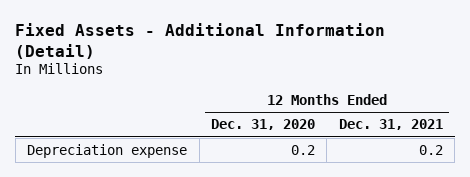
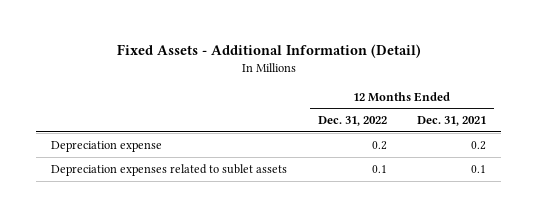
[211,119,316,131] Dec. 31, 2020 -> none
none -> [317,116,387,127] Dec. 31, 2022
none -> [51,163,288,176] Depreciation expenses related to sublet assets

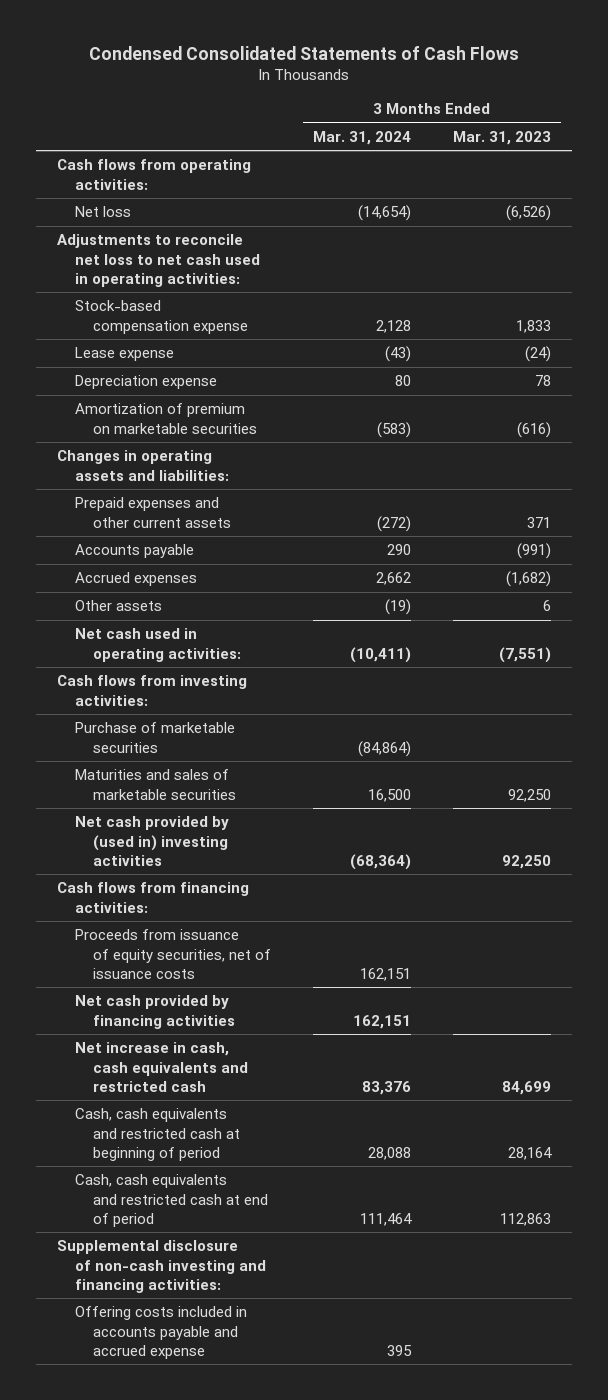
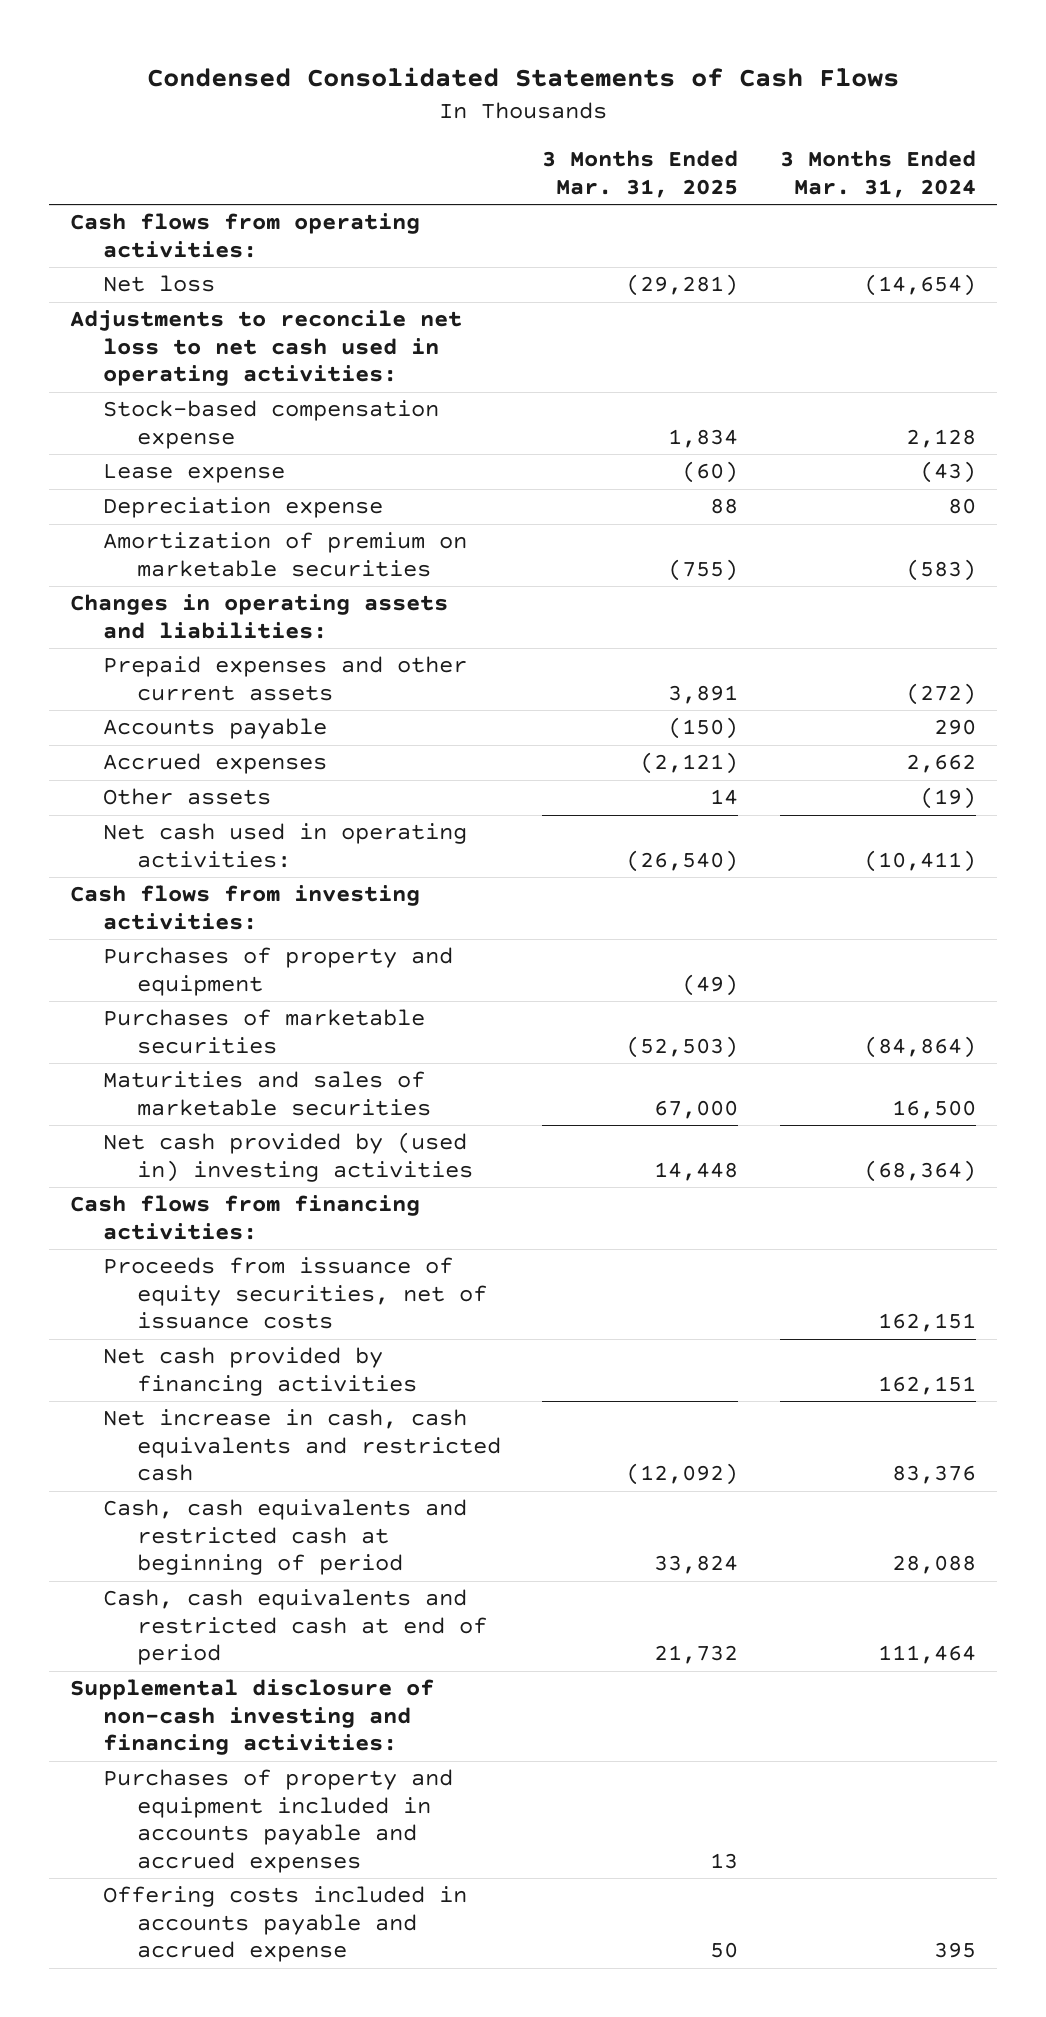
[452,130,551,145] Mar. 31, 2023 -> none
none -> [542,150,739,198] 3 Months Ended Mar. 31, 2025
none -> [103,947,454,996] Purchases of property and equipment
[75,722,236,753] Purchase of marketable securities -> [103,1009,426,1054] Purchases of marketable securities
none -> [103,1769,454,1873] Purchases of property and equipment included in accounts payable and accrued expenses

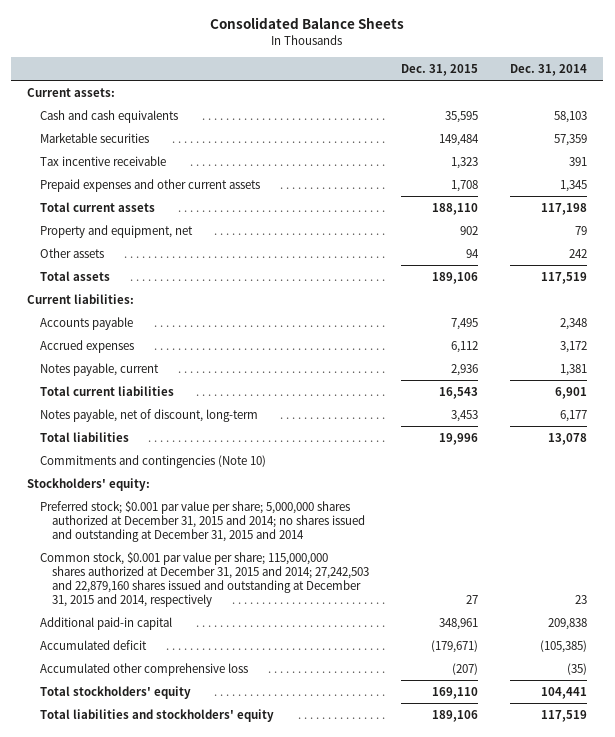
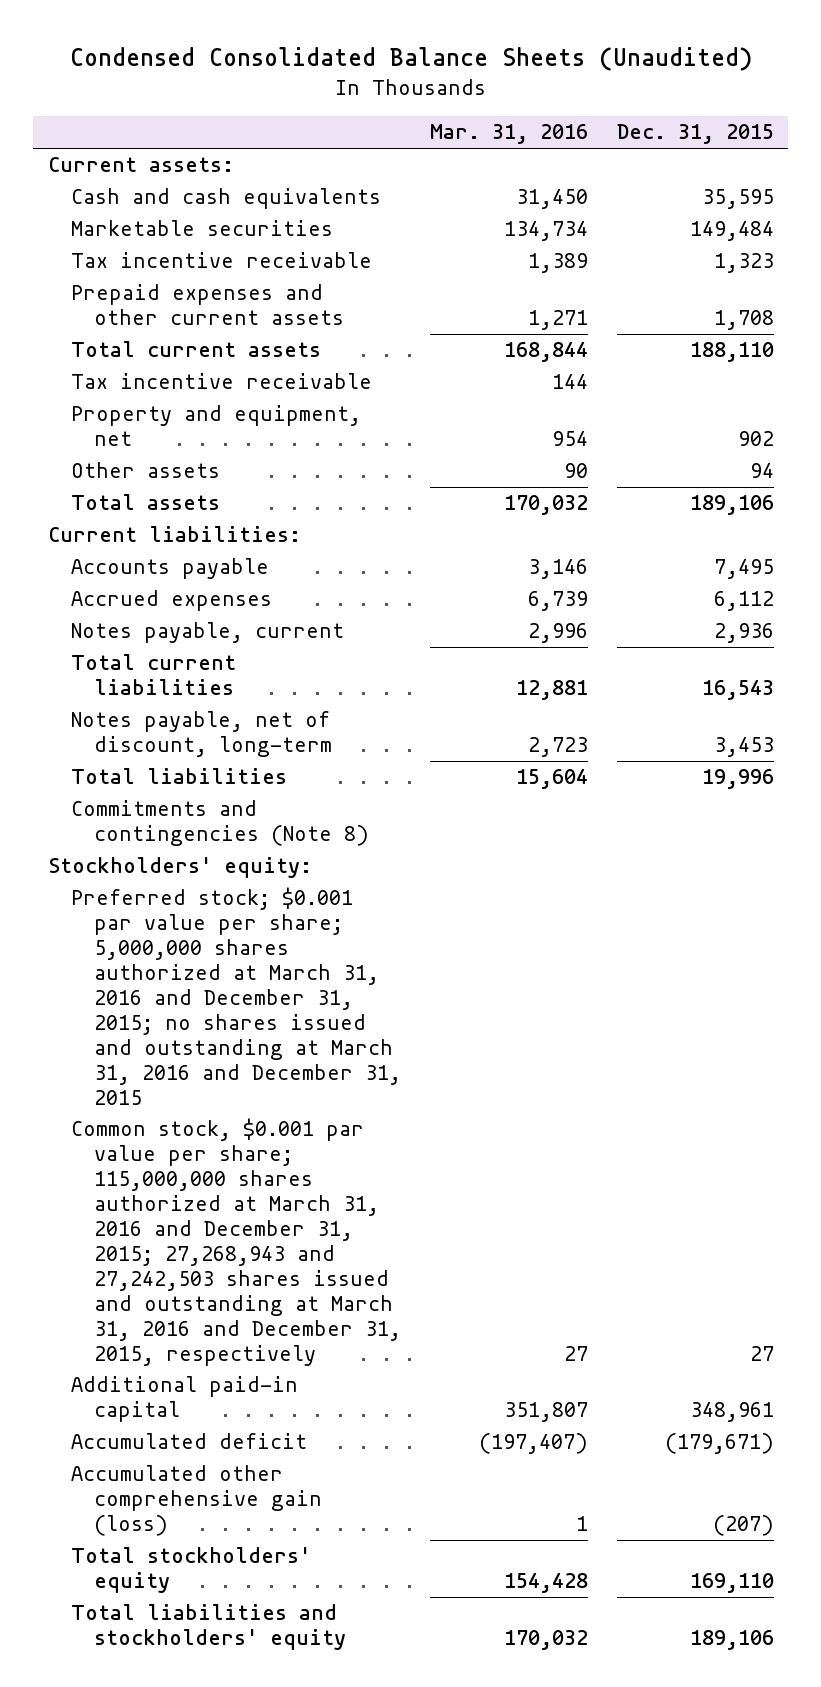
[210,17,405,30] Consolidated Balance Sheets -> [69,47,752,72] Condensed Consolidated Balance Sheets (Unaudited)
[510,63,588,76] Dec. 31, 2014 -> none
none -> [429,124,588,145] Mar. 31, 2016
none -> [70,373,372,390] Tax incentive receivable
[39,454,266,468] Commitments and contingencies (Note 10) -> [70,800,369,847] Commitments and contingencies (Note 8)
[39,500,366,543] Preferred stock; $0.001 par value per share; 5,000,000 shares authorized at December 31, 2015 and 2014; no shares issued and outstanding at December 31, 2015 and 2014 -> [70,887,401,1105] Preferred stock; $0.001 par value per share; 5,000,000 shares authorized at March 31, 2016 and December 31, 2015; no shares issued and outstanding at March 31, 2016 and December 31, 2015
[39,551,370,608] Common stock, $0.001 par value per share; 115,000,000 shares authorized at December 31, 2015 and 2014; 27,242,503 and 22,879,160 shares issued and outstanding at December 31, 2015 and 2014, respectively -> [70,1118,401,1366] Common stock, $0.001 par value per share; 115,000,000 shares authorized at March 31, 2016 and December 31, 2015; 27,268,943 and 27,242,503 shares issued and outstanding at March 31, 2016 and December 31, 2015, respectively
[39,662,248,676] Accumulated other comprehensive loss -> [70,1465,322,1537] Accumulated other comprehensive gain (loss)

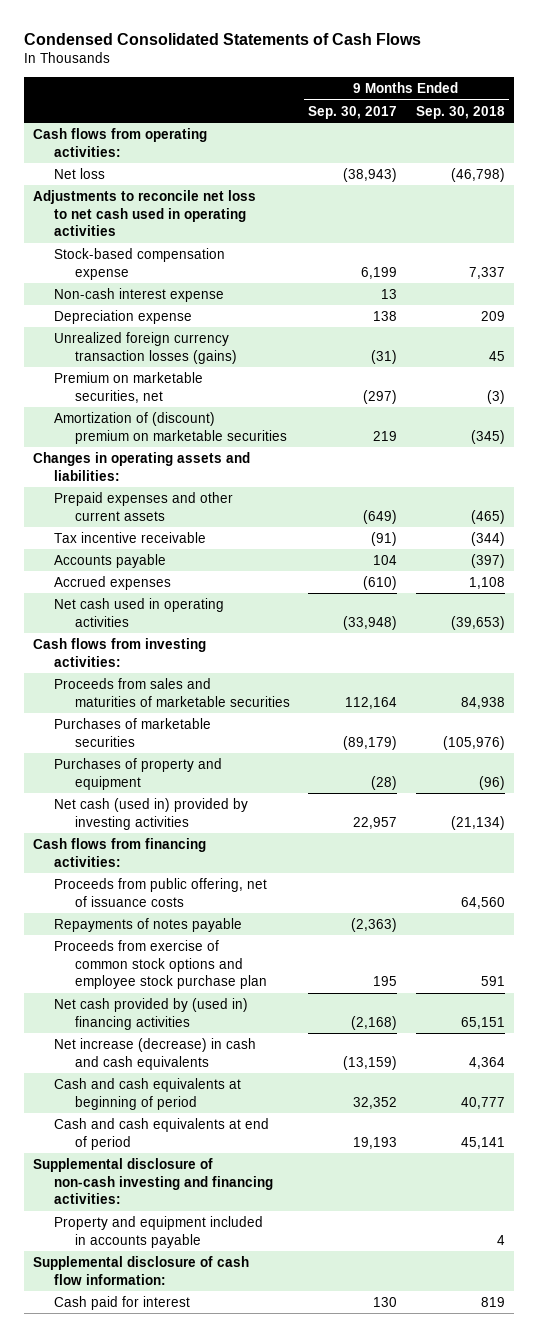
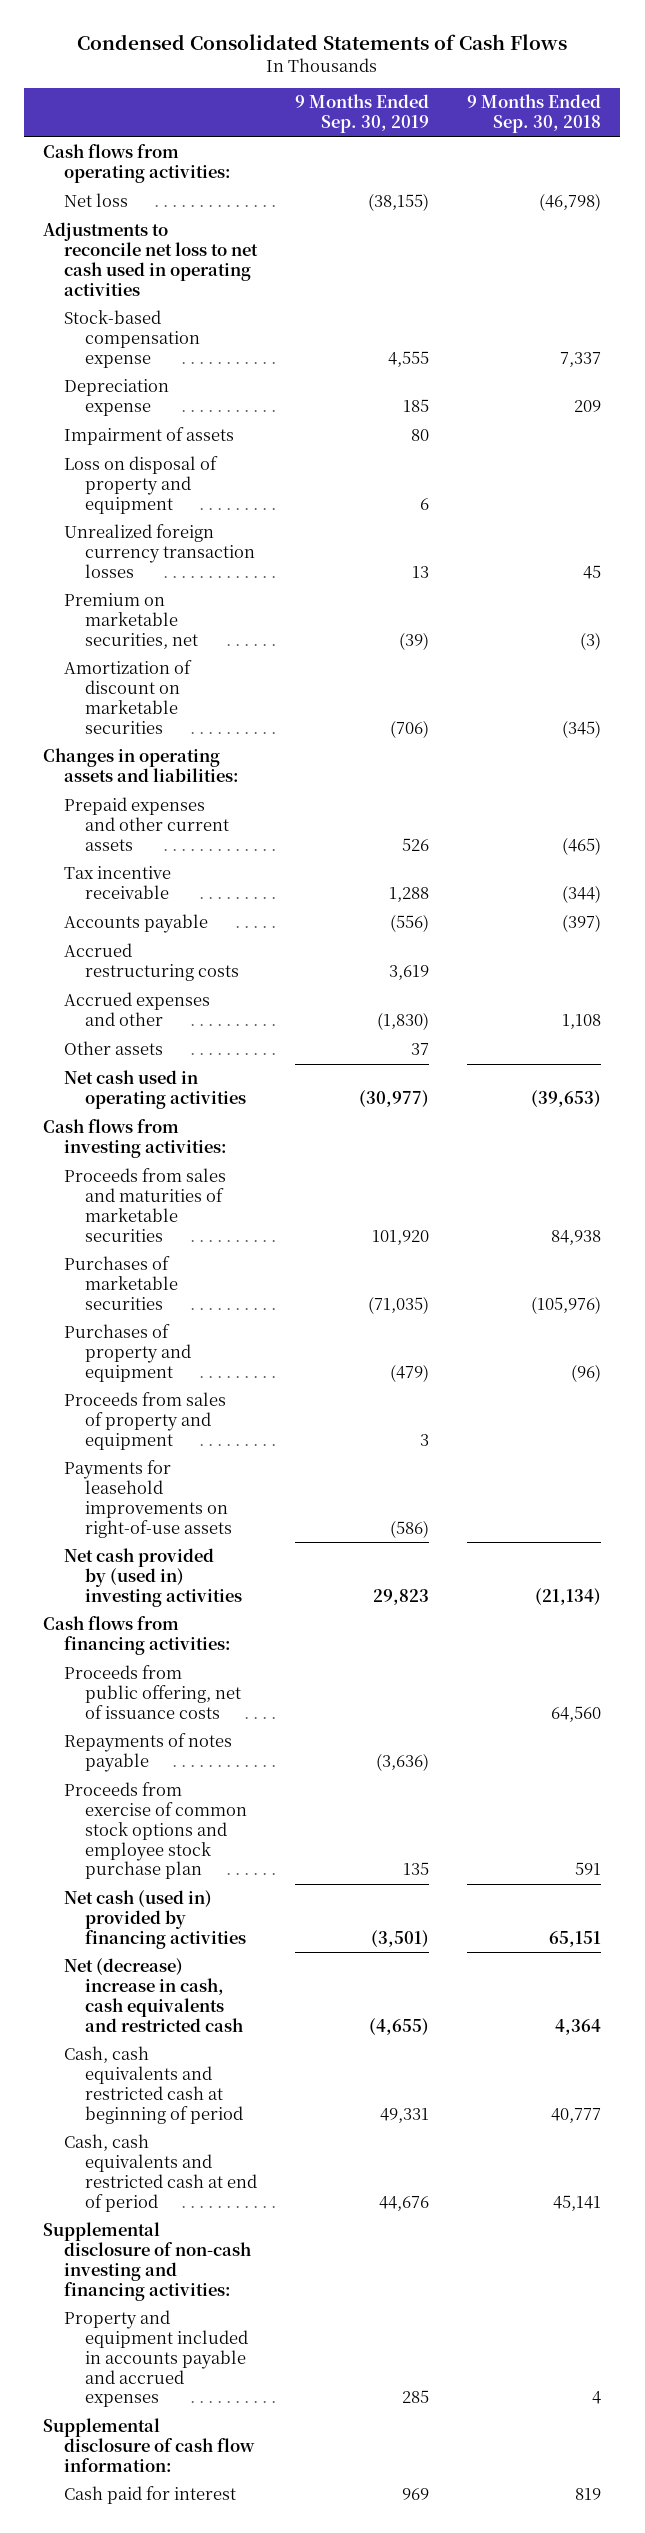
[308,105,398,119] Sep. 30, 2017 -> none
none -> [295,94,430,134] 9 Months Ended Sep. 30, 2019
[53,287,224,302] Non-cash interest expense -> none
none -> [63,427,234,446] Impairment of assets
none -> [63,456,218,514] Loss on disposal of property and equipment
[53,331,237,364] Unrealized foreign currency transaction losses (gains) -> [63,524,255,578] Unrealized foreign currency transaction losses
[53,411,287,444] Amortization of (discount) premium on marketable securities -> [63,660,192,734] Amortization of discount on marketable securities
none -> [63,943,239,982] Accrued restructuring costs
[53,575,171,590] Accrued expenses -> [63,992,210,1027] Accrued expenses and other
none -> [63,1041,163,1056] Other assets
none -> [63,1392,226,1450] Proceeds from sales of property and equipment
none -> [63,1460,232,1538] Payments for leasehold improvements on right-of-use assets
[53,797,248,830] Net cash (used in) provided by investing activities -> [63,1548,242,1607] Net cash provided by (used in) investing activities
[53,997,248,1030] Net cash provided by (used in) financing activities -> [63,1890,246,1949] Net cash (used in) provided by financing activities
[53,1037,256,1070] Net increase (decrease) in cash and cash equivalents -> [63,1958,243,2032] Net (decrease) increase in cash, cash equivalents and restricted cash
[53,1077,241,1110] Cash and cash equivalents at beginning of period -> [63,2046,243,2124] Cash, cash equivalents and restricted cash at beginning of period
[53,1117,269,1150] Cash and cash equivalents at end of period -> [63,2134,257,2212] Cash, cash equivalents and restricted cash at end of period
[53,1215,263,1248] Property and equipment included in accounts payable -> [63,2310,248,2408] Property and equipment included in accounts payable and accrued expenses

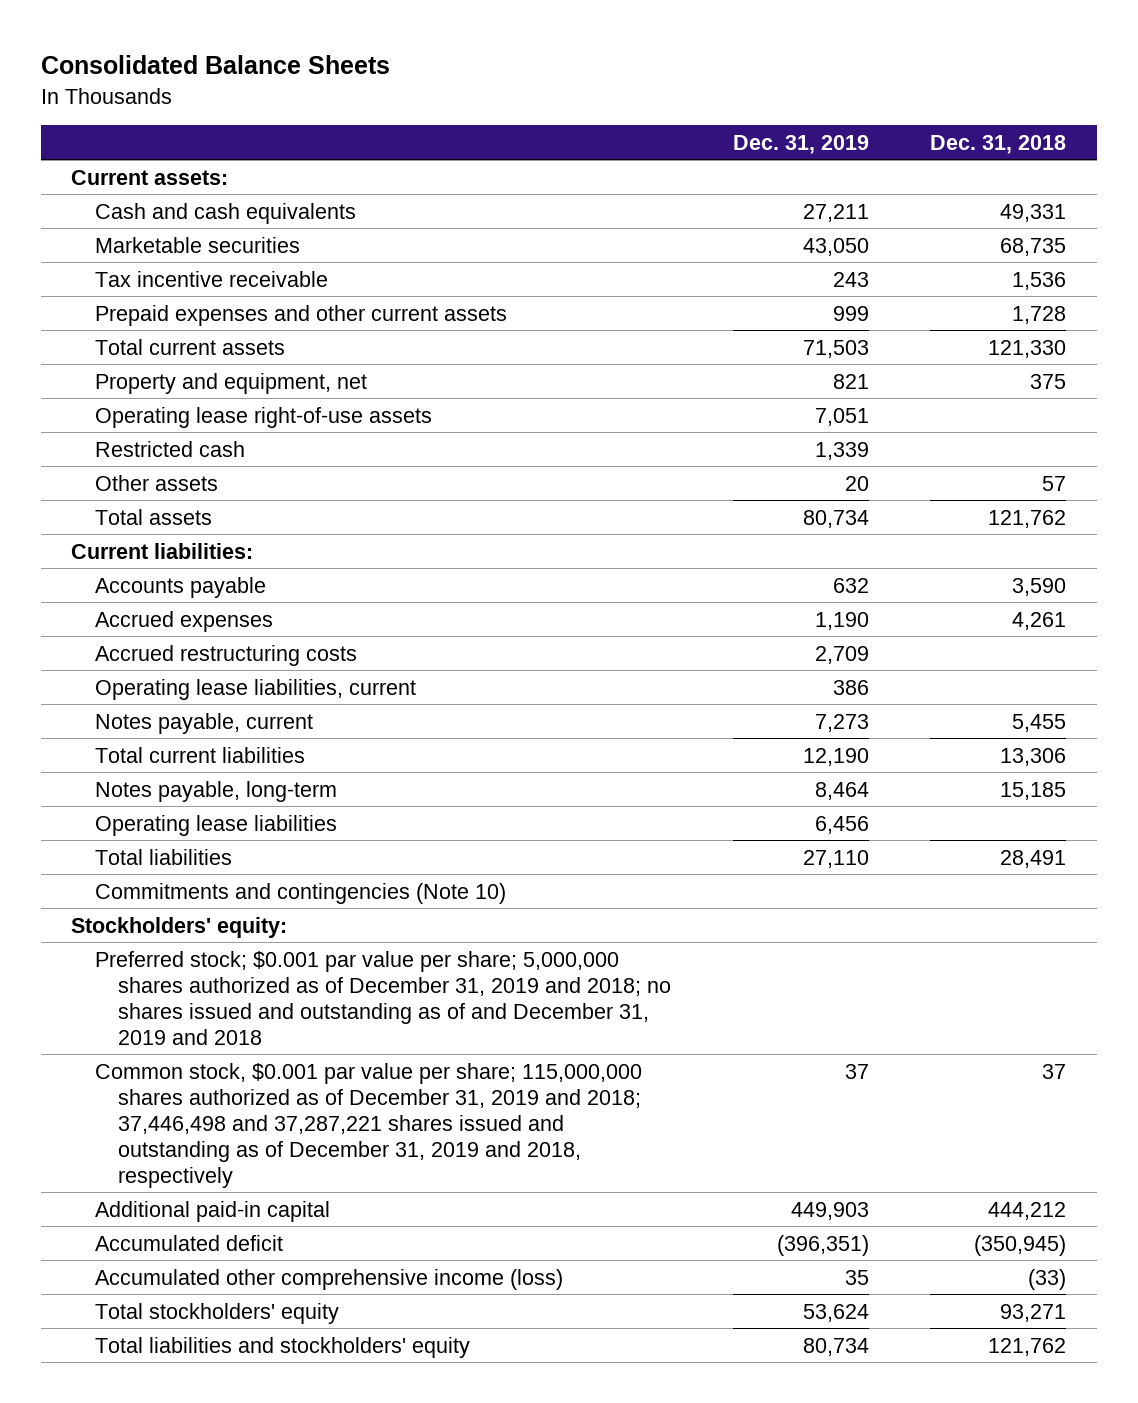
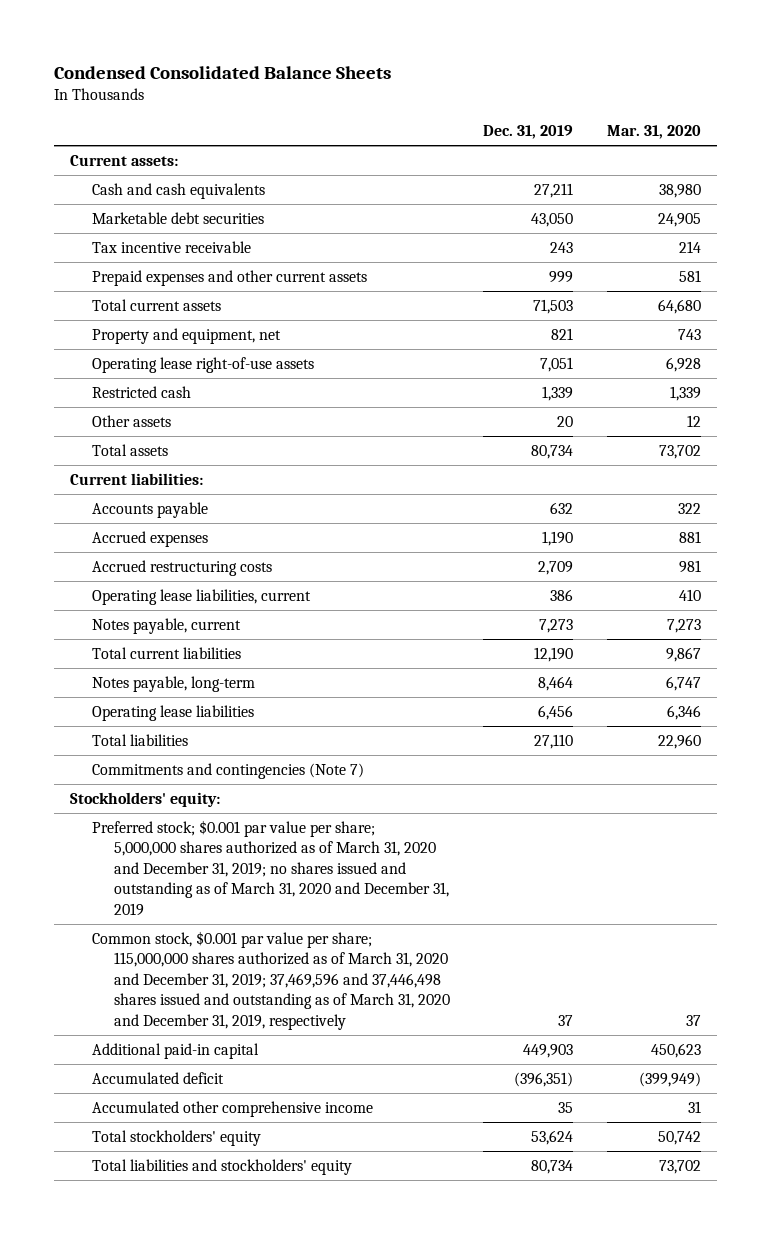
[40,55,390,75] Consolidated Balance Sheets -> [53,65,391,79] Condensed Consolidated Balance Sheets
[930,134,1067,154] Dec. 31, 2018 -> none
none -> [606,125,701,140] Mar. 31, 2020
[94,236,300,253] Marketable securities -> [92,211,265,224] Marketable debt securities
[94,882,506,904] Commitments and contingencies (Note 10) -> [92,762,365,779] Commitments and contingencies (Note 7)
[94,950,672,1045] Preferred stock; $0.001 par value per share; 5,000,000 shares authorized as of December 31, 2019 and 2018; no shares issued and outstanding as of and December 31, 2019 and 2018 -> [92,819,450,916] Preferred stock; $0.001 par value per share; 5,000,000 shares authorized as of March 31, 2020 and December 31, 2019; no shares issued and outstanding as of March 31, 2020 and December 31, 2019
[94,1062,642,1188] Common stock, $0.001 par value per share; 115,000,000 shares authorized as of December 31, 2019 and 2018; 37,446,498 and 37,287,221 shares issued and outstanding as of December 31, 2019 and 2018, respectively -> [92,930,451,1030] Common stock, $0.001 par value per share; 115,000,000 shares authorized as of March 31, 2020 and December 31, 2019; 37,469,596 and 37,446,498 shares issued and outstanding as of March 31, 2020 and December 31, 2019, respectively
[94,1268,563,1290] Accumulated other comprehensive income (loss) -> [92,1100,374,1117] Accumulated other comprehensive income

